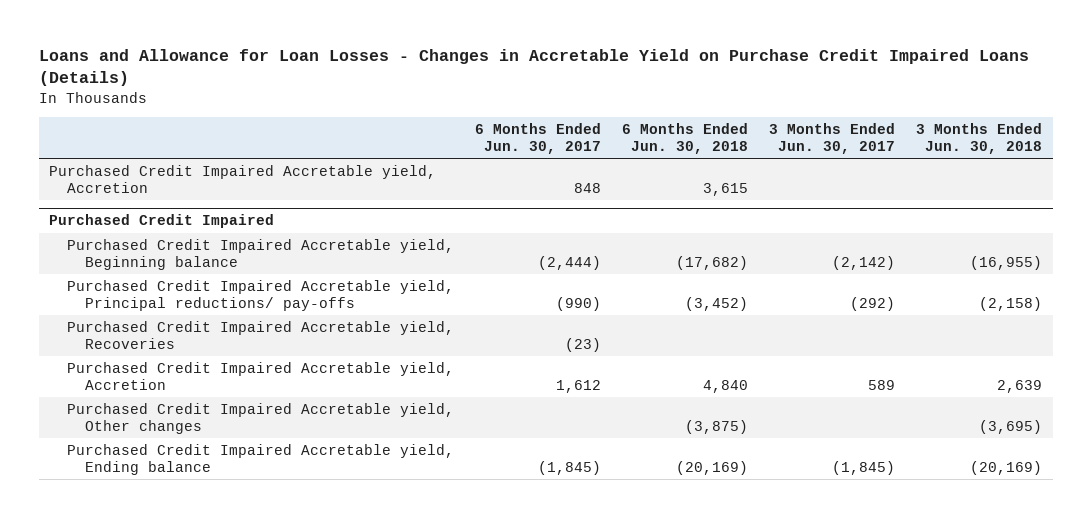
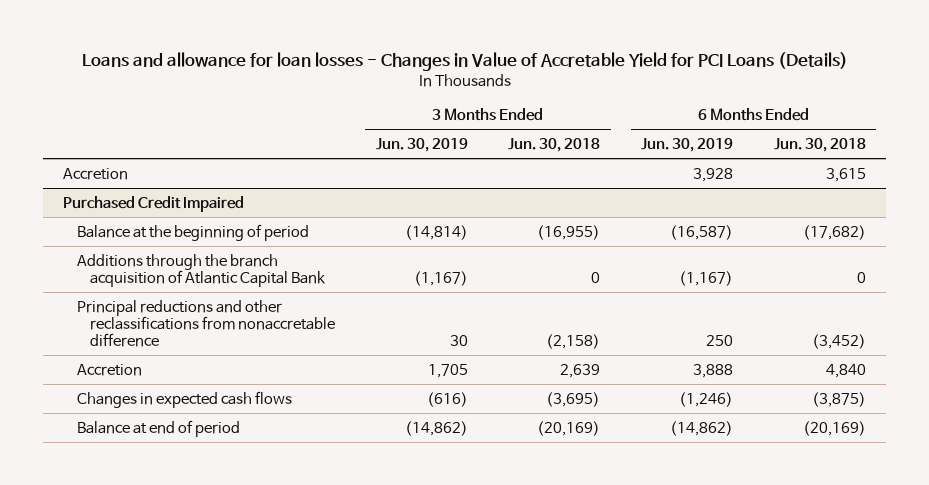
[38,49,1029,87] Loans and Allowance for Loan Losses - Changes in Accretable Yield on Purchase Credit Impaired Loans (Details) -> [81,51,848,71] Loans and allowance for loan losses - Changes in Value of Accretable Yield for PCI Loans (Details)
[475,123,602,154] 6 Months Ended Jun. 30, 2017 -> none
[769,123,896,154] 3 Months Ended Jun. 30, 2017 -> none
none -> [375,138,468,153] Jun. 30, 2019
none -> [641,138,734,153] Jun. 30, 2019
[49,164,437,193] Purchased Credit Impaired Accretable yield, Accretion -> [63,167,129,180] Accretion
[67,320,455,349] Purchased Credit Impaired Accretable yield, Recoveries -> none
[67,238,455,270] Purchased Credit Impaired Accretable yield, Beginning balance -> [76,223,309,241] Balance at the beginning of period
none -> [76,253,326,288] Additions through the branch acquisition of Atlantic Capital Bank
[67,279,455,311] Purchased Credit Impaired Accretable yield, Principal reductions/ pay-offs -> [76,299,335,348] Principal reductions and other reclassifications from nonaccretable difference
[67,361,455,390] Purchased Credit Impaired Accretable yield, Accretion -> [76,363,142,376] Accretion
[67,402,455,434] Purchased Credit Impaired Accretable yield, Other changes -> [76,390,292,408] Changes in expected cash flows
[67,443,455,475] Purchased Credit Impaired Accretable yield, Ending balance -> [76,419,240,437] Balance at end of period

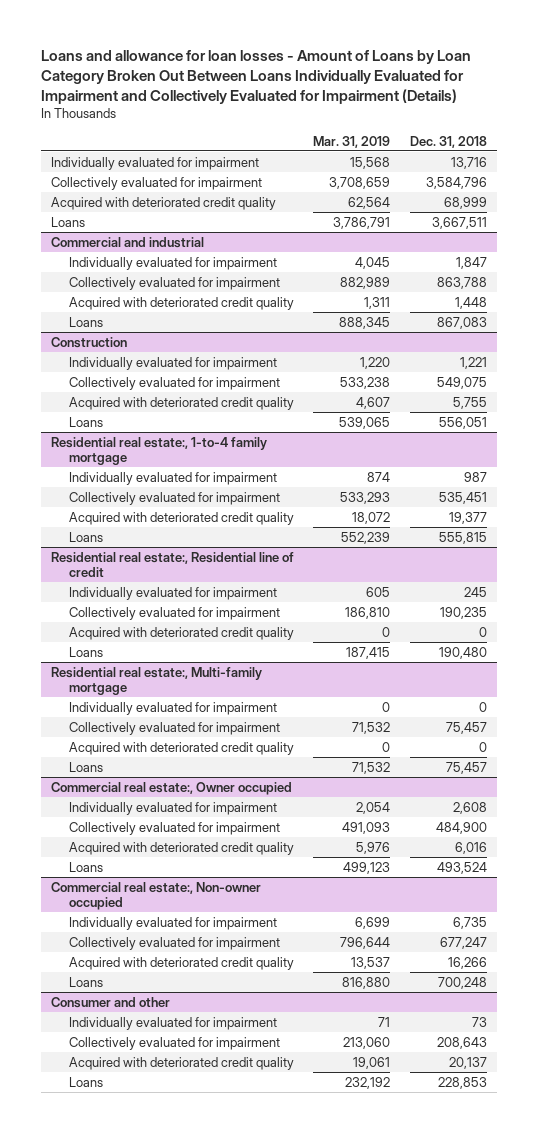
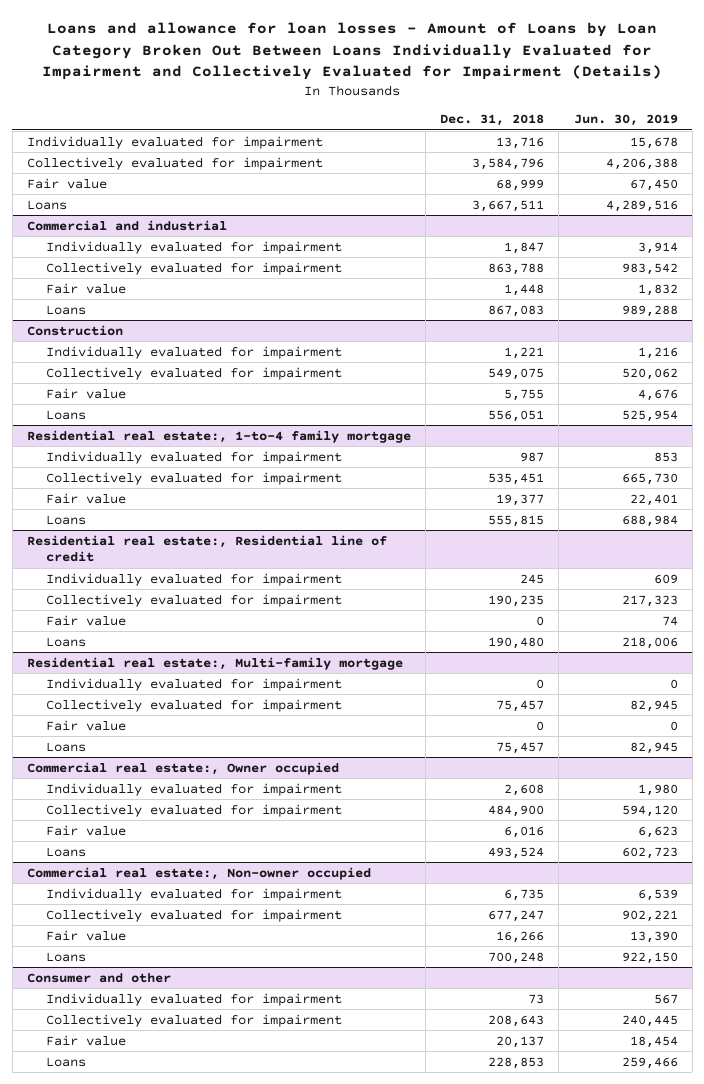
[313,135,391,148] Mar. 31, 2019 -> none
none -> [573,114,678,127] Jun. 30, 2019
[50,196,276,210] Acquired with deteriorated credit quality -> [26,177,107,189] Fair value
[68,296,294,310] Acquired with deteriorated credit quality -> [46,282,127,294] Fair value
[68,396,294,410] Acquired with deteriorated credit quality -> [46,387,127,399] Fair value
[68,511,294,525] Acquired with deteriorated credit quality -> [46,492,127,504] Fair value
[68,626,294,640] Acquired with deteriorated credit quality -> [46,614,127,626] Fair value
[68,741,294,755] Acquired with deteriorated credit quality -> [46,719,127,731] Fair value
[68,841,294,855] Acquired with deteriorated credit quality -> [46,824,127,836] Fair value
[68,956,294,970] Acquired with deteriorated credit quality -> [46,929,127,941] Fair value
[68,1056,294,1070] Acquired with deteriorated credit quality -> [46,1034,127,1046] Fair value

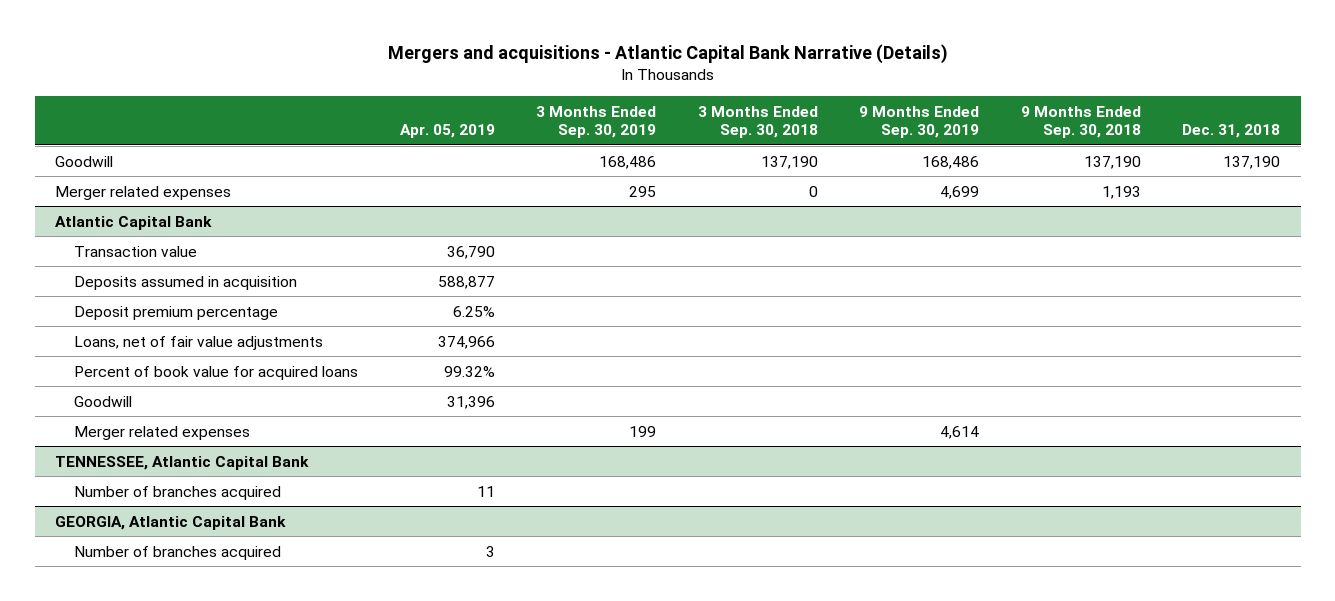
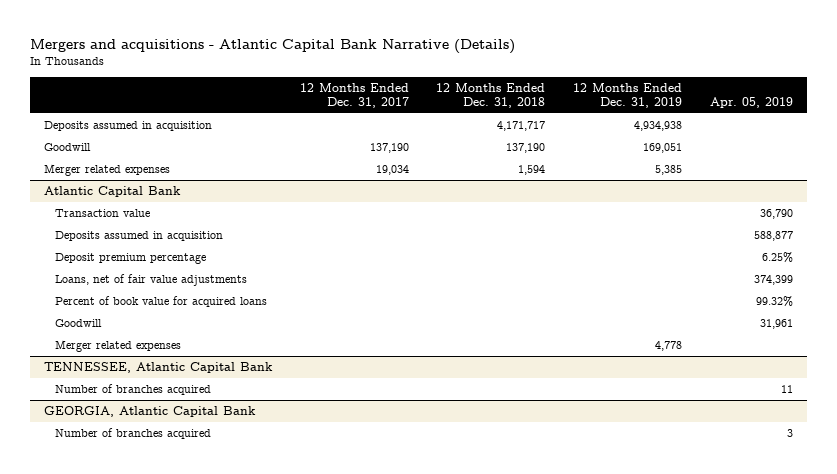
[536,105,657,138] 3 Months Ended Sep. 30, 2019 -> none
[697,105,818,138] 3 Months Ended Sep. 30, 2018 -> none
[859,105,980,138] 9 Months Ended Sep. 30, 2019 -> none
[1020,105,1141,138] 9 Months Ended Sep. 30, 2018 -> none
[1182,123,1281,138] Dec. 31, 2018 -> none
none -> [299,82,409,108] 12 Months Ended Dec. 31, 2017
none -> [436,82,546,108] 12 Months Ended Dec. 31, 2018
none -> [573,82,683,108] 12 Months Ended Dec. 31, 2019
none -> [43,121,212,132] Deposits assumed in acquisition
[437,335,495,349] 374,966 -> [753,275,793,286] 374,399
[446,395,495,409] 31,396 -> [759,319,793,330] 31,961

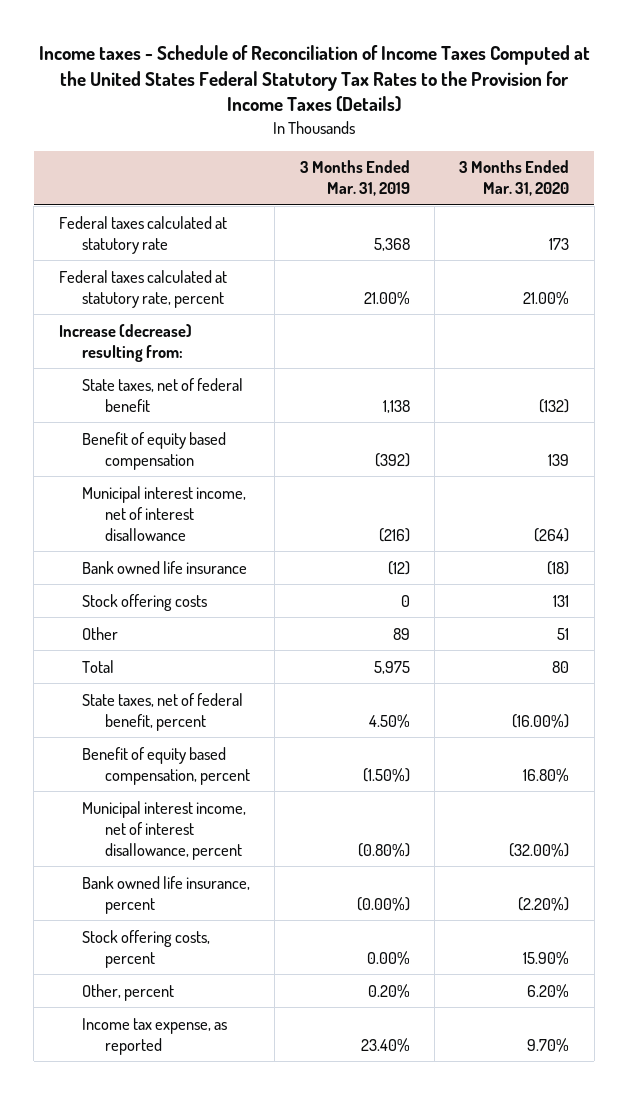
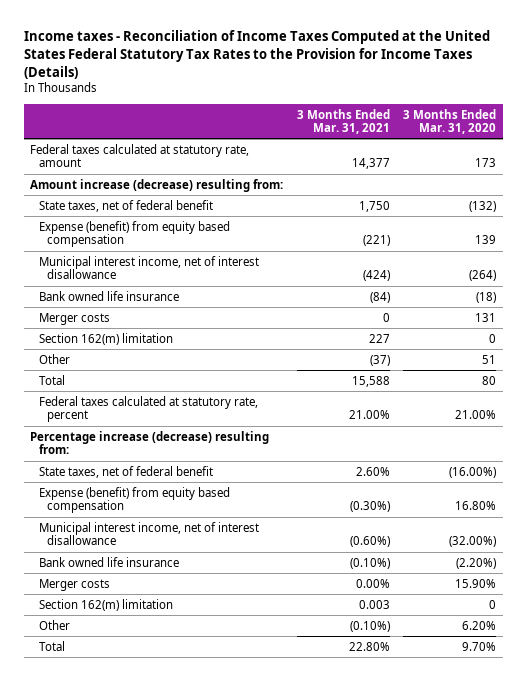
[38,44,590,113] Income taxes - Schedule of Reconciliation of Income Taxes Computed at the United States Federal Statutory Tax Rates to the Provision for Income Taxes (Details) -> [23,30,490,79] Income taxes - Reconciliation of Income Taxes Computed at the United States Federal Statutory Tax Rates to the Provision for Income Taxes (Details)
[299,160,410,197] 3 Months Ended Mar. 31, 2019 -> none
none -> [296,108,390,134] 3 Months Ended Mar. 31, 2021
[58,215,227,254] Federal taxes calculated at statutory rate -> [30,143,250,167] Federal taxes calculated at statutory rate, amount
[58,323,192,362] Increase (decrease) resulting from: -> [30,178,284,192] Amount increase (decrease) resulting from:
[81,431,226,470] Benefit of equity based compensation -> [38,220,230,247] Expense (benefit) from equity based compensation
[81,593,207,611] Stock offering costs -> [38,312,110,325] Merger costs
none -> [38,332,173,345] Section 162(m) limitation
[58,269,227,308] Federal taxes calculated at statutory rate, percent -> [38,395,258,422] Federal taxes calculated at statutory rate, percent
none -> [30,430,270,454] Percentage increase (decrease) resulting from:
[81,692,243,731] State taxes, net of federal benefit, percent -> [38,465,213,478] State taxes, net of federal benefit
[81,746,251,785] Benefit of equity based compensation, percent -> [38,486,230,513] Expense (benefit) from equity based compensation
[81,800,246,860] Municipal interest income, net of interest disallowance, percent -> [38,521,259,545] Municipal interest income, net of interest disallowance
[81,875,250,914] Bank owned life insurance, percent -> [38,556,179,567] Bank owned life insurance
[81,929,210,968] Stock offering costs, percent -> [38,578,110,591] Merger costs
none -> [38,598,173,611] Section 162(m) limitation
[81,983,174,1001] Other, percent -> [38,619,70,630] Other
[81,1017,227,1055] Income tax expense, as reported -> [38,640,65,651] Total

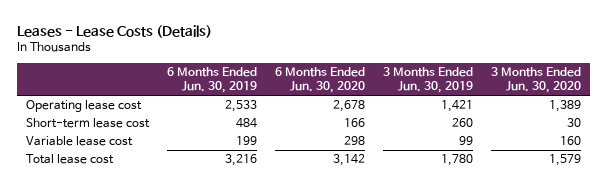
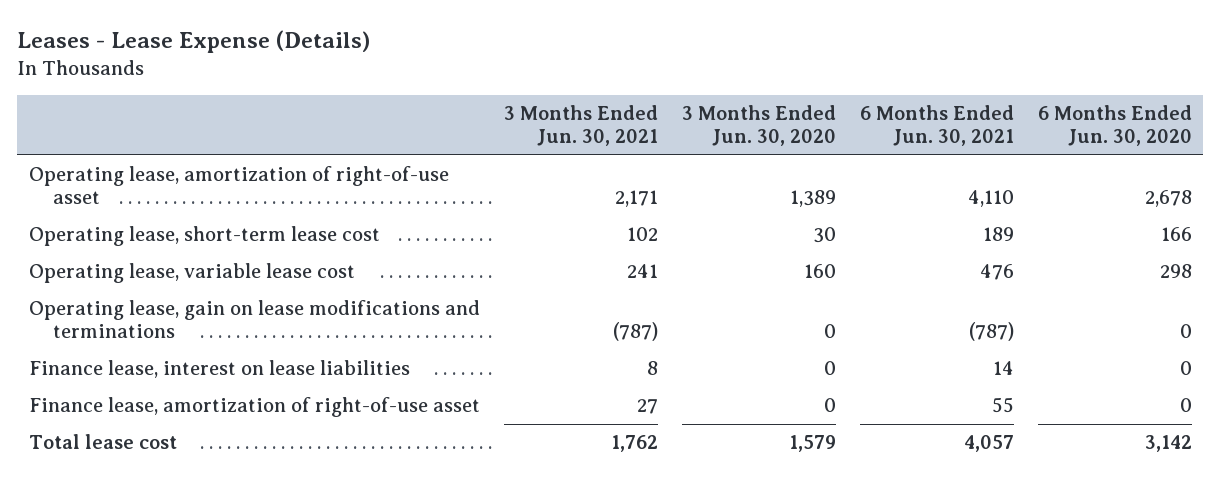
[17,24,213,38] Leases - Lease Costs (Details) -> [17,30,371,54] Leases - Lease Expense (Details)
[167,67,258,94] 6 Months Ended Jun. 30, 2019 -> none
[382,67,473,94] 3 Months Ended Jun. 30, 2019 -> none
none -> [504,105,659,147] 3 Months Ended Jun. 30, 2021
none -> [859,105,1014,147] 6 Months Ended Jun. 30, 2021
[26,100,143,113] Operating lease cost -> [29,166,450,205] Operating lease, amortization of right-of-use asset
[26,118,151,129] Short-term lease cost -> [29,226,381,247] Operating lease, short-term lease cost
[26,136,134,147] Variable lease cost -> [29,263,356,284] Operating lease, variable lease cost
none -> [29,300,481,339] Operating lease, gain on lease modifications and terminations
none -> [29,360,411,379] Finance lease, interest on lease liabilities
none -> [29,397,481,418] Finance lease, amortization of right-of-use asset

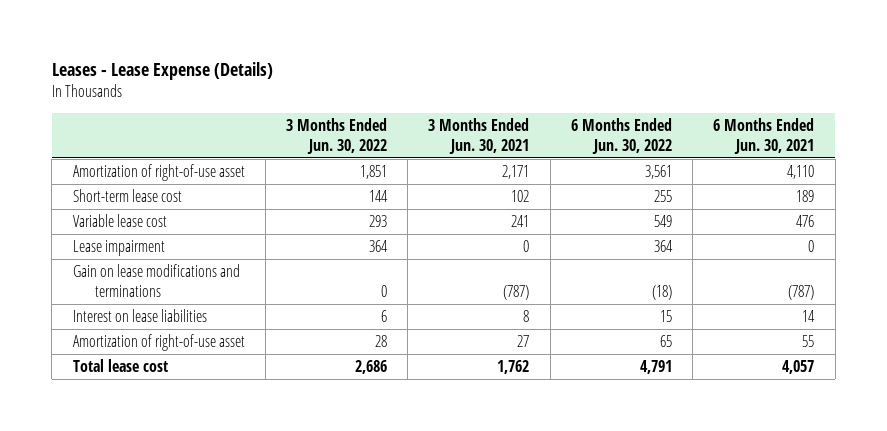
[681,105,836,147] 3 Months Ended Jun. 30, 2020 -> none
[1037,105,1192,147] 6 Months Ended Jun. 30, 2020 -> none
none -> [285,118,387,154] 3 Months Ended Jun. 30, 2022
none -> [570,118,672,154] 6 Months Ended Jun. 30, 2022
[29,166,450,205] Operating lease, amortization of right-of-use asset -> [72,164,245,182] Amortization of right-of-use asset
[29,226,381,247] Operating lease, short-term lease cost -> [72,189,182,203] Short-term lease cost
[29,263,356,284] Operating lease, variable lease cost -> [72,214,167,228] Variable lease cost
none -> [72,240,165,257] Lease impairment
[29,300,481,339] Operating lease, gain on lease modifications and terminations -> [72,264,240,297] Gain on lease modifications and terminations
[29,360,411,379] Finance lease, interest on lease liabilities -> [72,309,207,323] Interest on lease liabilities
[29,397,481,418] Finance lease, amortization of right-of-use asset -> [72,334,245,352] Amortization of right-of-use asset

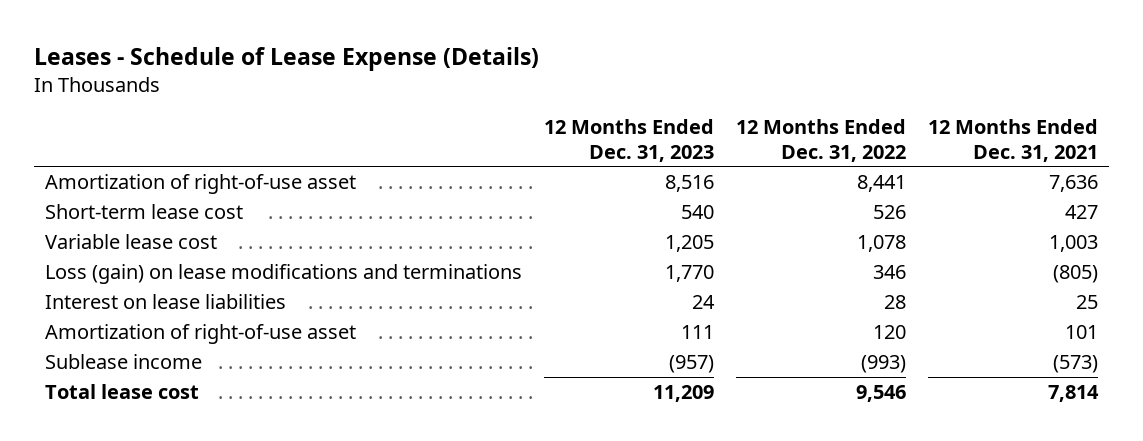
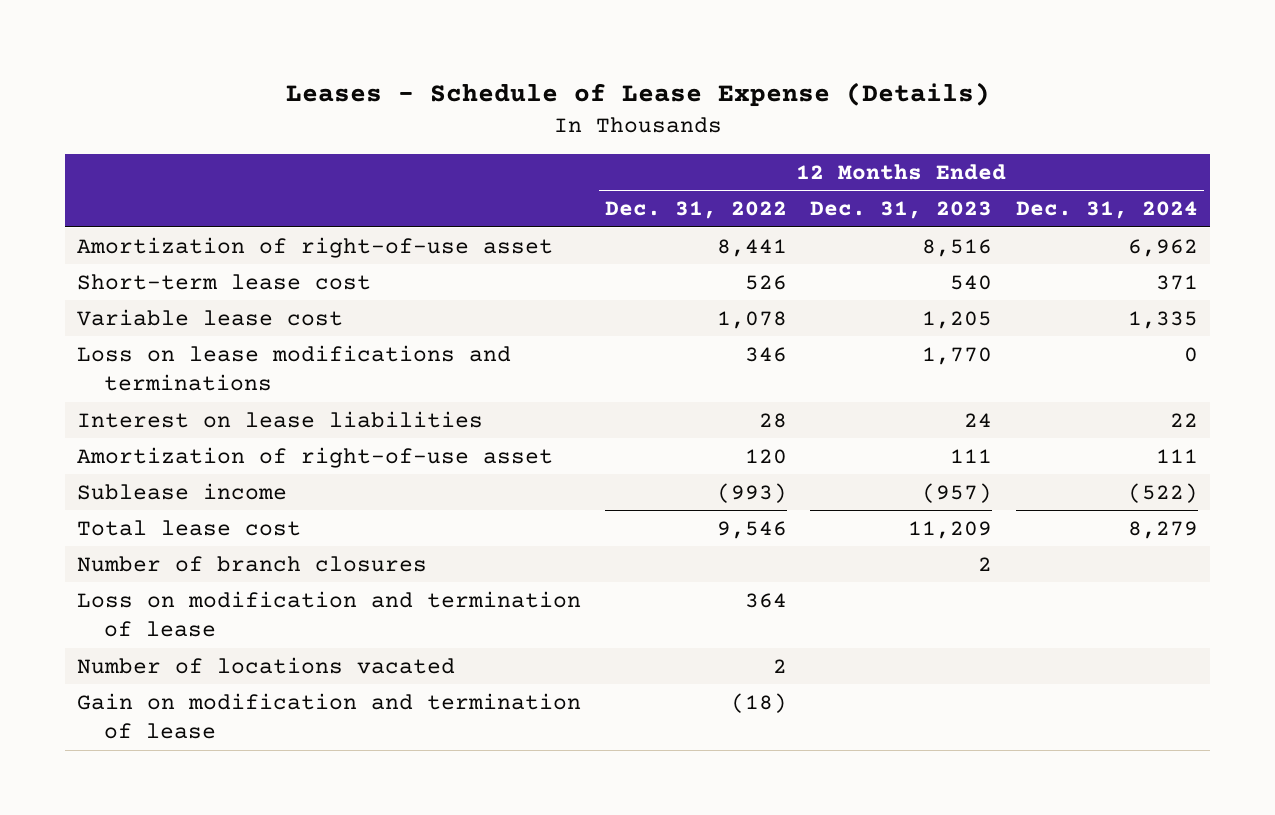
[928,118,1099,162] 12 Months Ended Dec. 31, 2021 -> none
none -> [1016,201,1199,220] Dec. 31, 2024
[45,264,523,285] Loss (gain) on lease modifications and terminations -> [76,344,511,392] Loss on lease modifications and terminations
none -> [76,555,427,572] Number of branch closures
none -> [76,590,581,638] Loss on modification and termination of lease
none -> [76,656,455,674] Number of locations vacated
none -> [76,692,581,740] Gain on modification and termination of lease

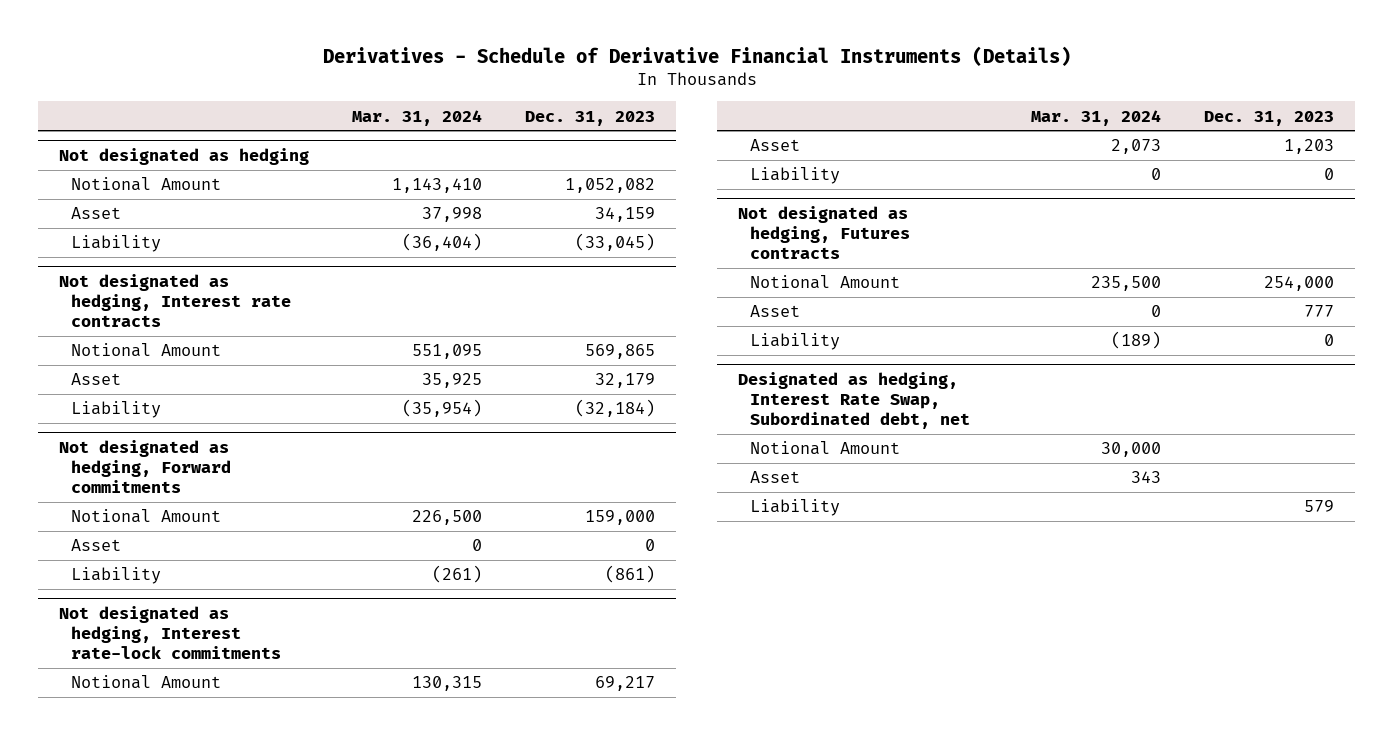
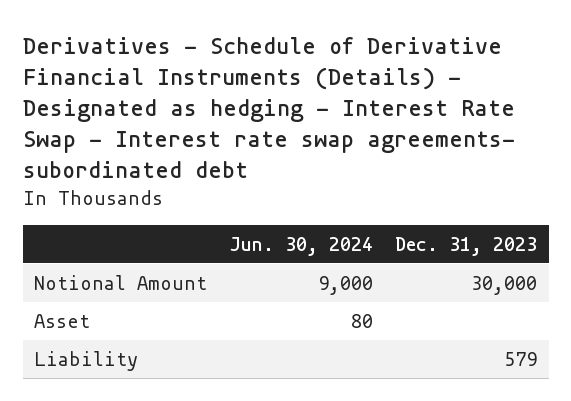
[322,46,1071,67] Derivatives - Schedule of Derivative Financial Instruments (Details) -> [22,36,515,178] Derivatives - Schedule of Derivative Financial Instruments (Details) - Designated as hedging - Interest Rate Swap - Interest rate swap agreements- subordinated debt
[352,109,483,126] Mar. 31, 2024 -> none
none -> [229,236,374,256] Jun. 30, 2024
[59,148,310,166] Not designated as hedging -> none
[71,207,122,220] Asset -> none
[71,235,162,253] Liability -> none
[59,274,292,328] Not designated as hedging, Interest rate contracts -> none
[71,343,222,358] Notional Amount -> none
[71,373,122,386] Asset -> none
[71,401,162,419] Liability -> none
[59,440,232,494] Not designated as hedging, Forward commitments -> none
[71,509,222,524] Notional Amount -> none
[71,539,122,552] Asset -> none
[71,567,162,585] Liability -> none
[59,606,282,660] Not designated as hedging, Interest rate-lock commitments -> none
[71,675,222,690] Notional Amount -> none
[750,139,801,152] Asset -> none
[750,167,841,185] Liability -> none
[738,206,911,260] Not designated as hedging, Futures contracts -> none
[750,275,901,290] Notional Amount -> none
[750,305,801,318] Asset -> none
[750,333,841,351] Liability -> none
[738,372,971,430] Designated as hedging, Interest Rate Swap, Subordinated debt, net -> none
[750,441,901,456] Notional Amount -> none
[564,178,655,194] 1,052,082 -> [471,275,538,295] 30,000

